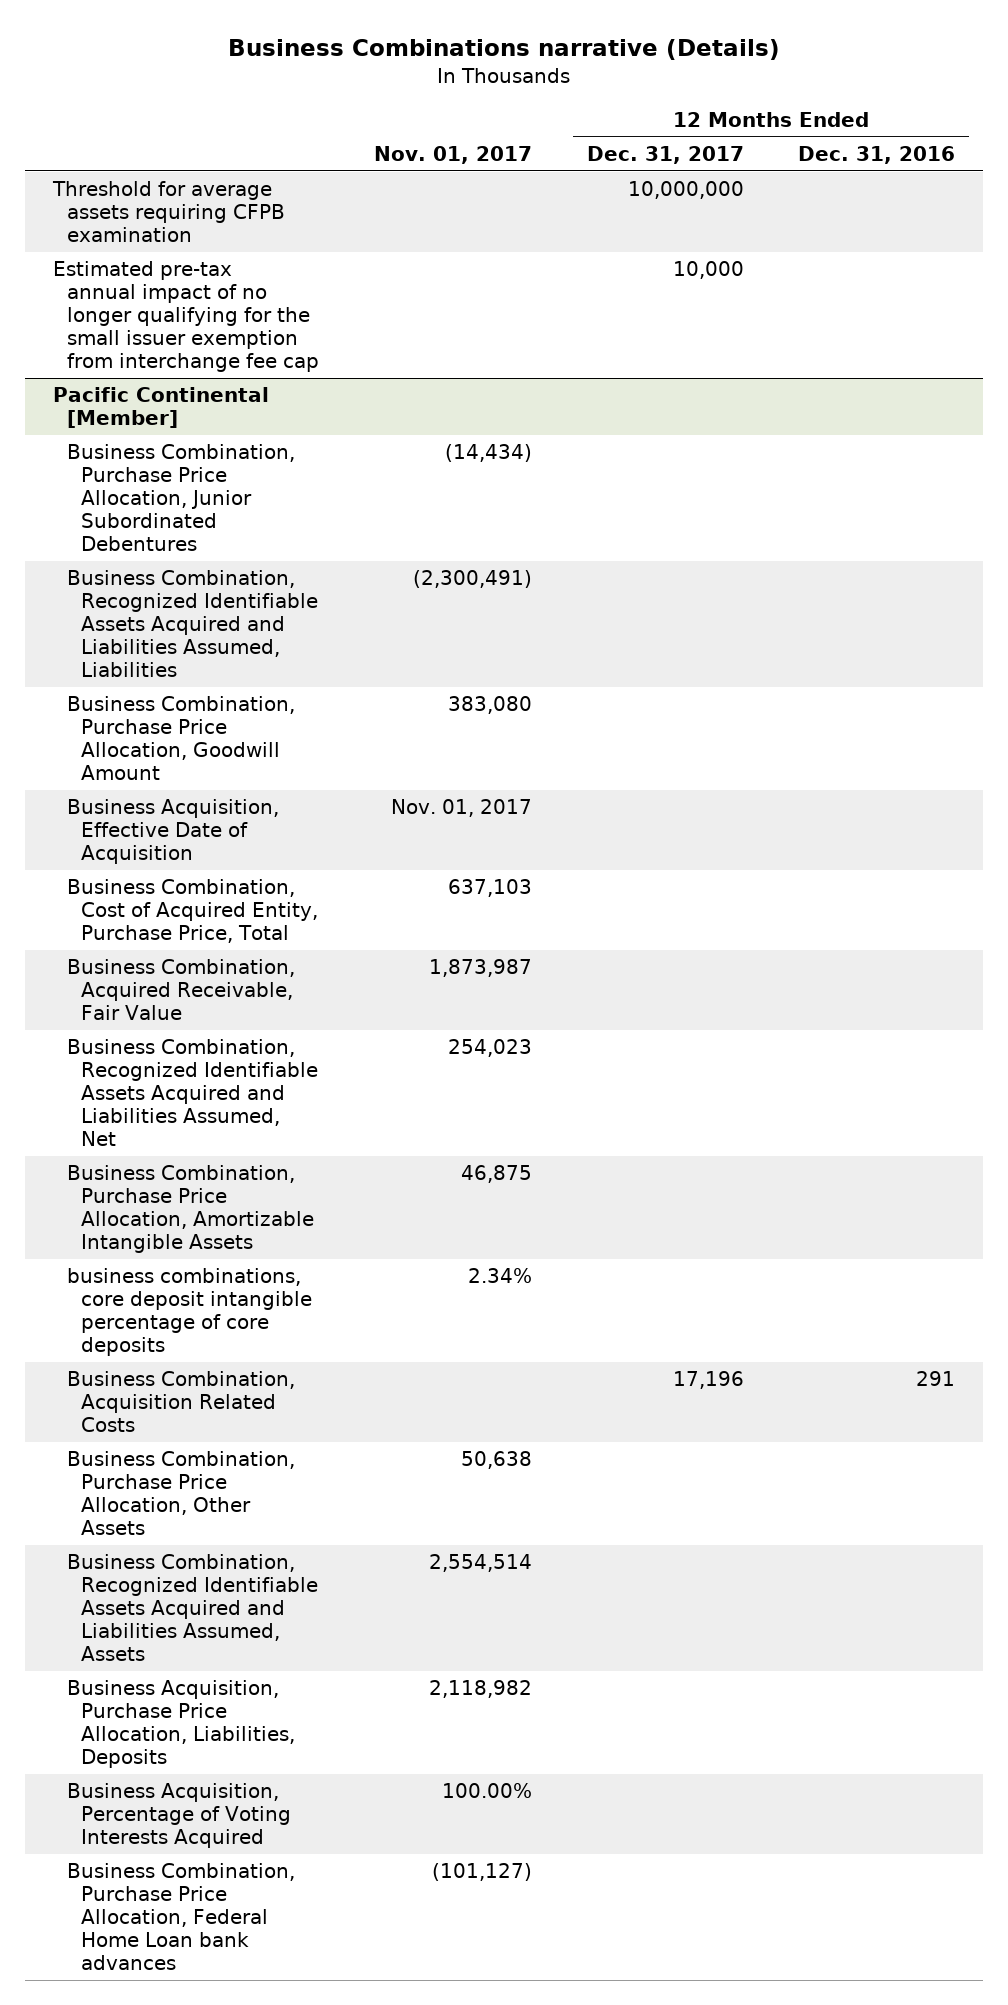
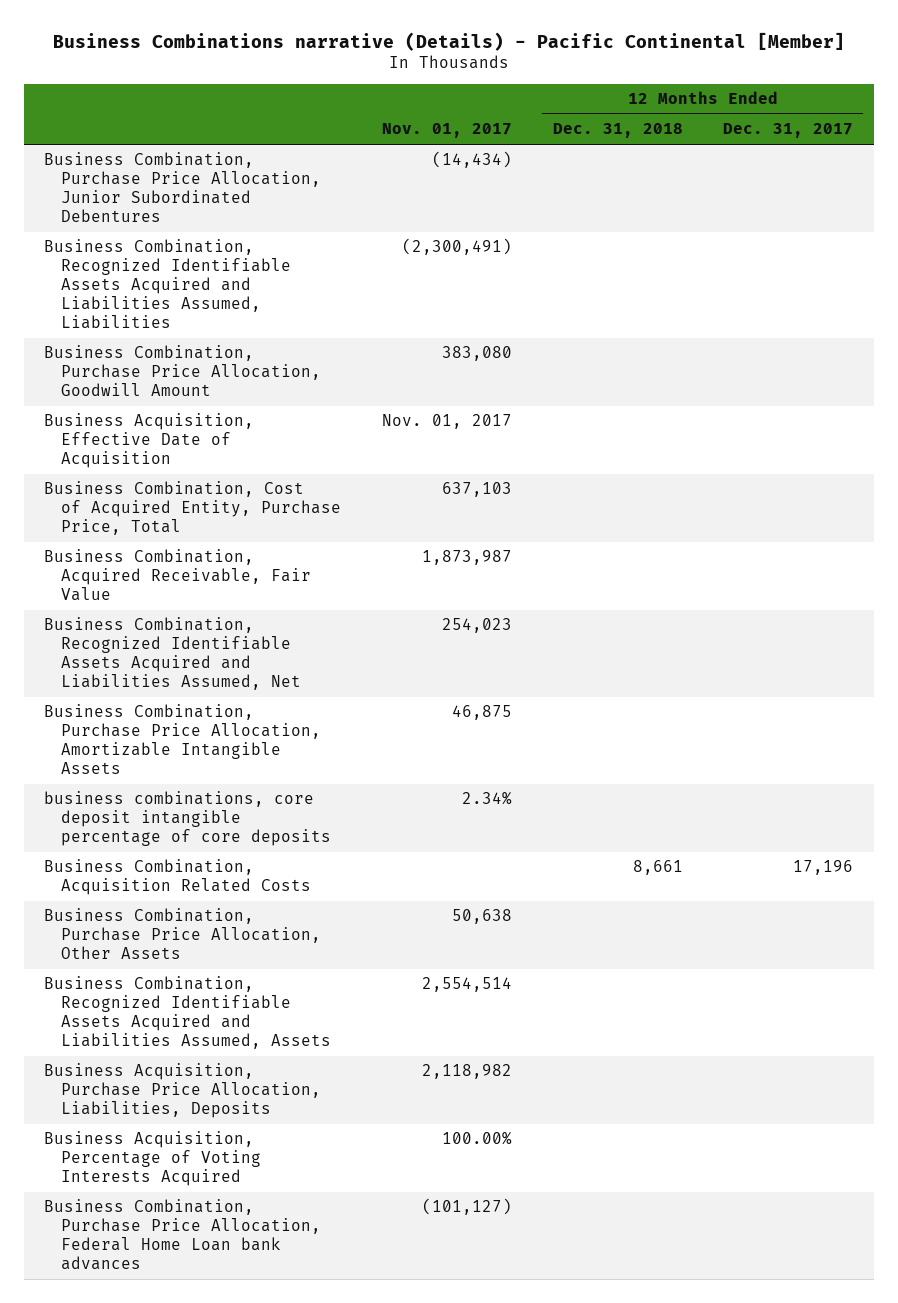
[228,38,781,60] Business Combinations narrative (Details) -> [52,31,845,51] Business Combinations narrative (Details) - Pacific Continental [Member]
[798,145,956,164] Dec. 31, 2016 -> none
none -> [552,123,683,139] Dec. 31, 2018
[51,181,285,243] Threshold for average assets requiring CFPB examination -> none
[52,261,319,373] Estimated pre-tax annual impact of no longer qualifying for the small issuer exemption from interchange fee cap -> none
[52,387,269,429] Pacific Continental [Member] -> none

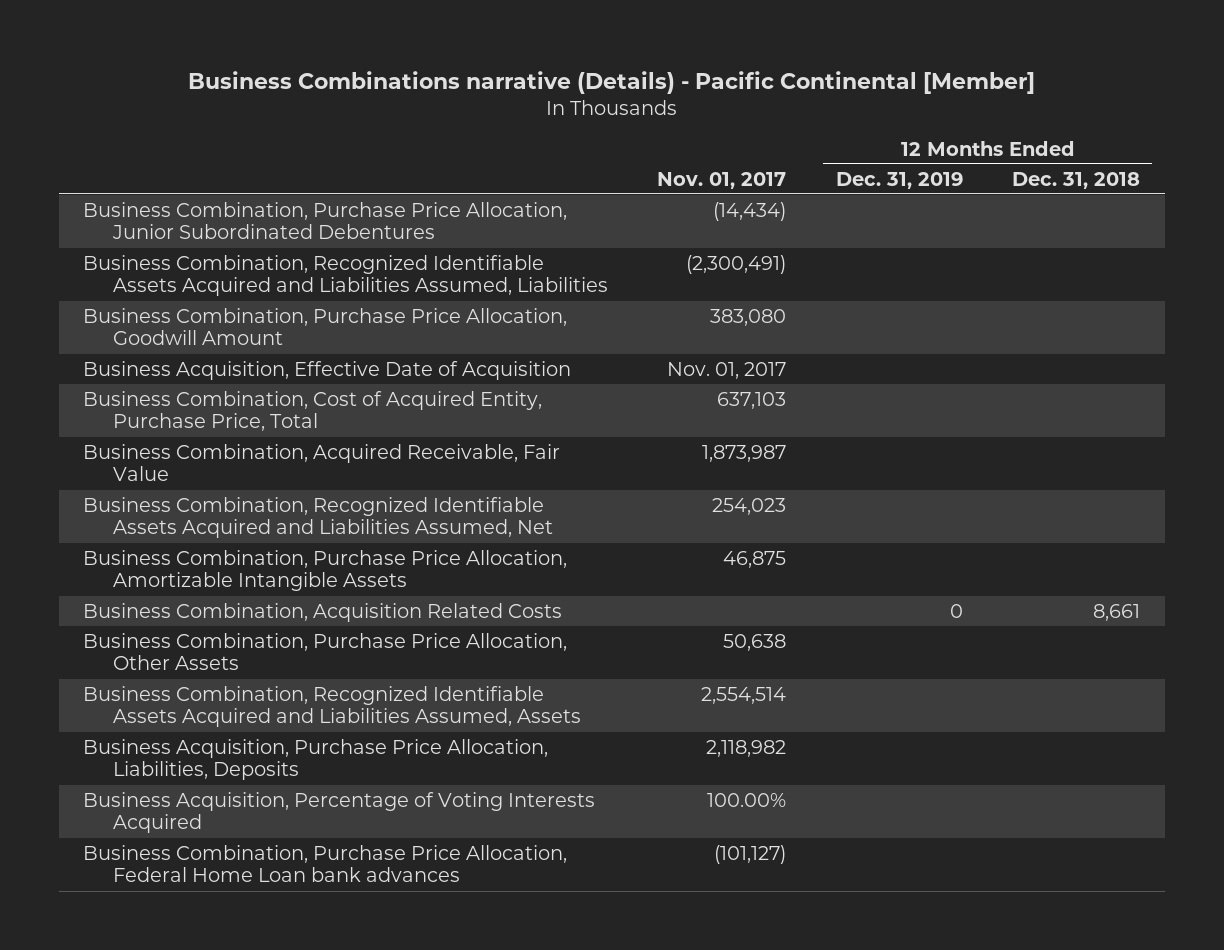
[723,123,854,139] Dec. 31, 2017 -> none
none -> [835,171,963,189] Dec. 31, 2019
[44,791,332,847] business combinations, core deposit intangible percentage of core deposits -> none

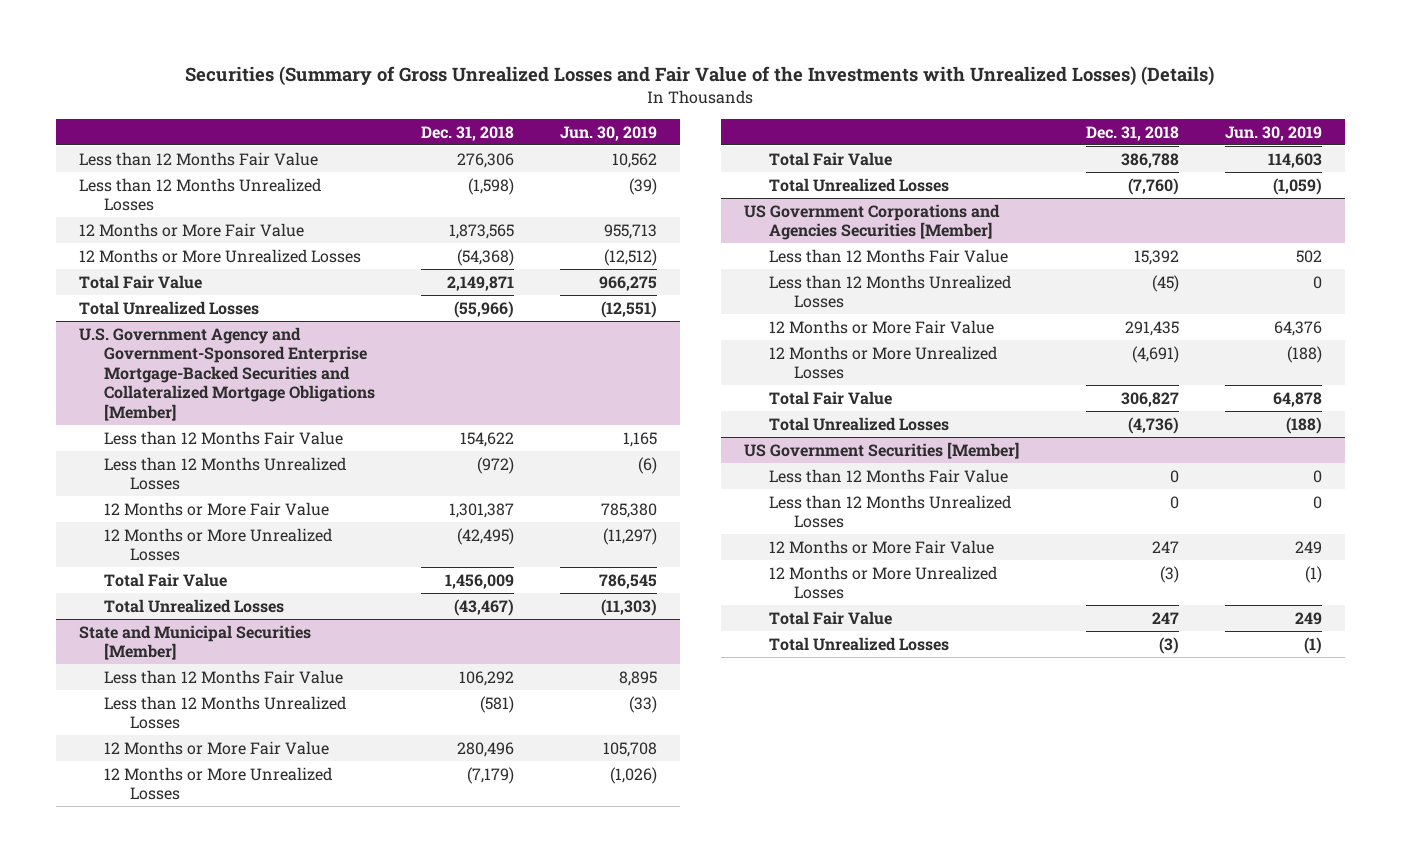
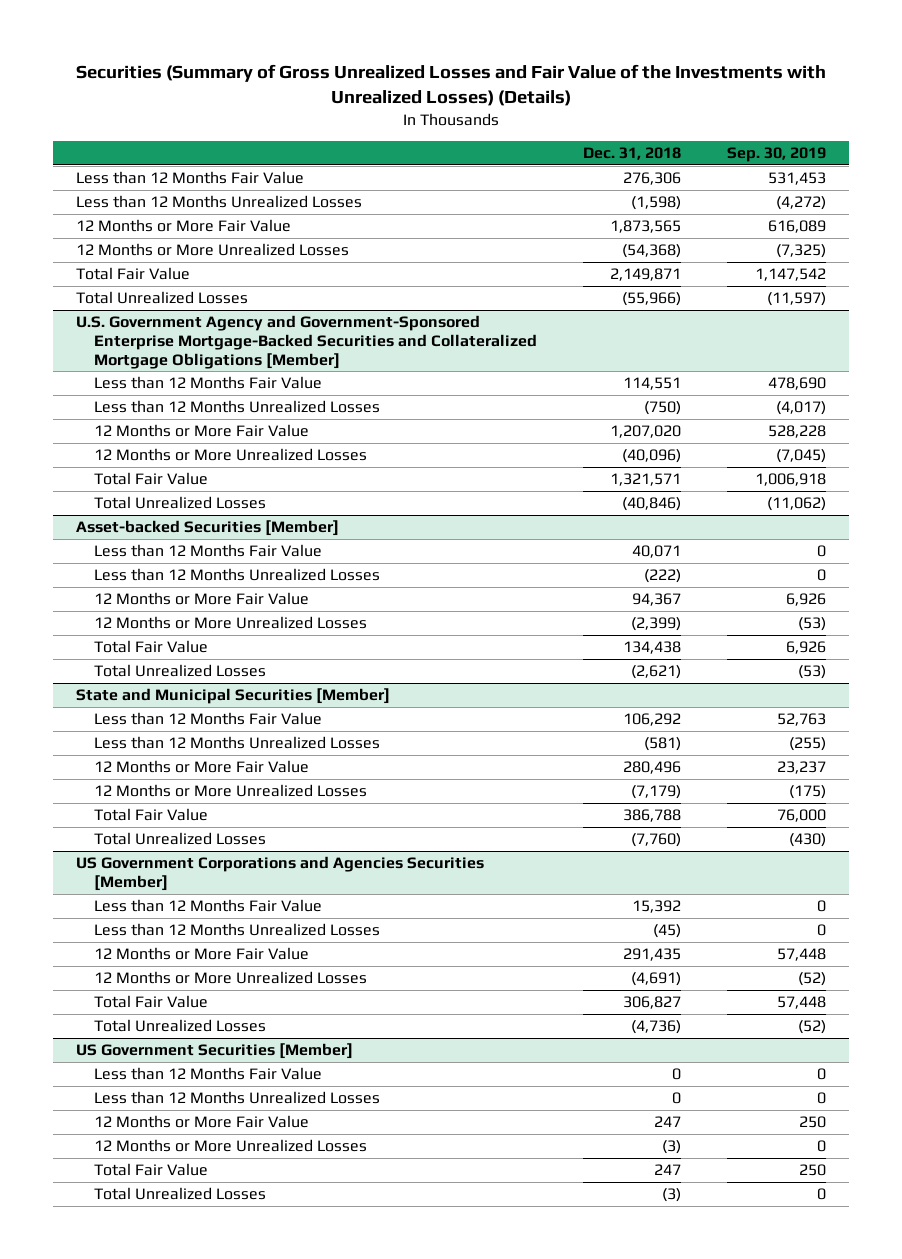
[560,125,658,141] Jun. 30, 2019 -> none
none -> [727,147,827,163] Sep. 30, 2019
[460,431,515,447] 154,622 -> [623,377,682,391] 114,551
[477,456,515,474] (972) -> [644,401,682,416] (750)
[449,502,515,518] 1,301,387 -> [610,425,682,439] 1,207,020
[457,527,515,545] (42,495) -> [622,449,682,464] (40,096)
[445,573,515,589] 1,456,009 -> [610,473,682,487] 1,321,571
[454,598,515,616] (43,467) -> [622,497,682,512] (40,846)
none -> [76,520,340,537] Asset-backed Securities [Member]
none -> [94,544,323,558] Less than 12 Months Fair Value
none -> [94,568,381,582] Less than 12 Months Unrealized Losses
none -> [94,592,310,606] 12 Months or More Fair Value
none -> [94,616,368,630] 12 Months or More Unrealized Losses
none -> [94,640,209,654] Total Fair Value
none -> [94,664,267,678] Total Unrealized Losses

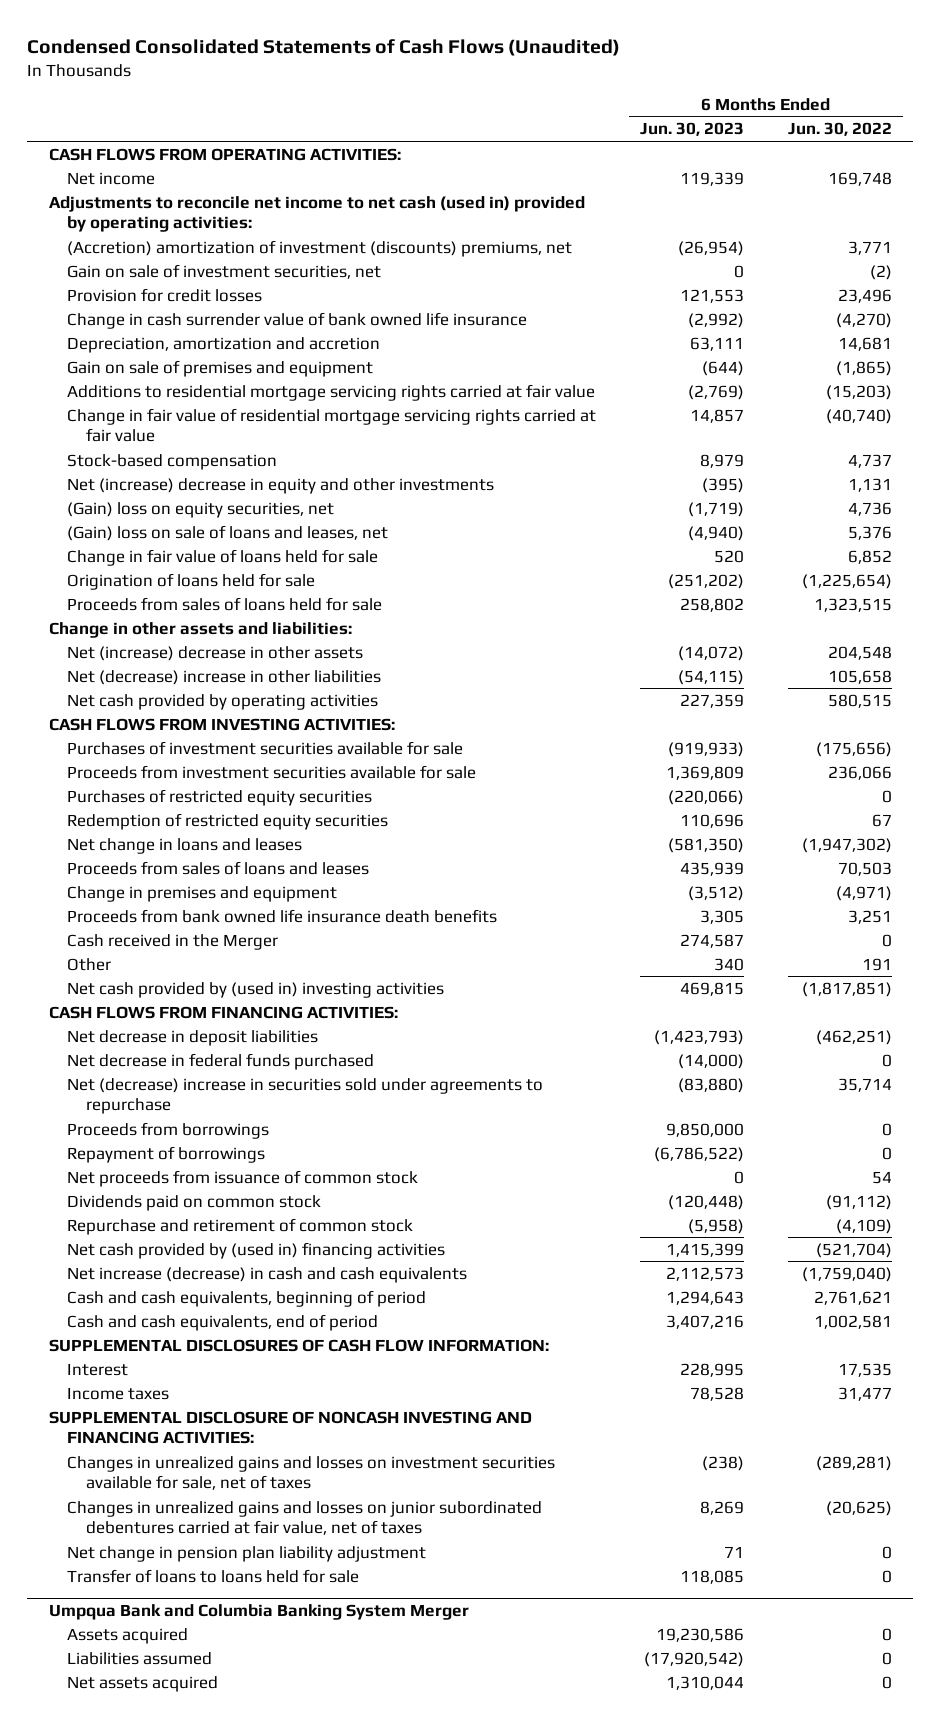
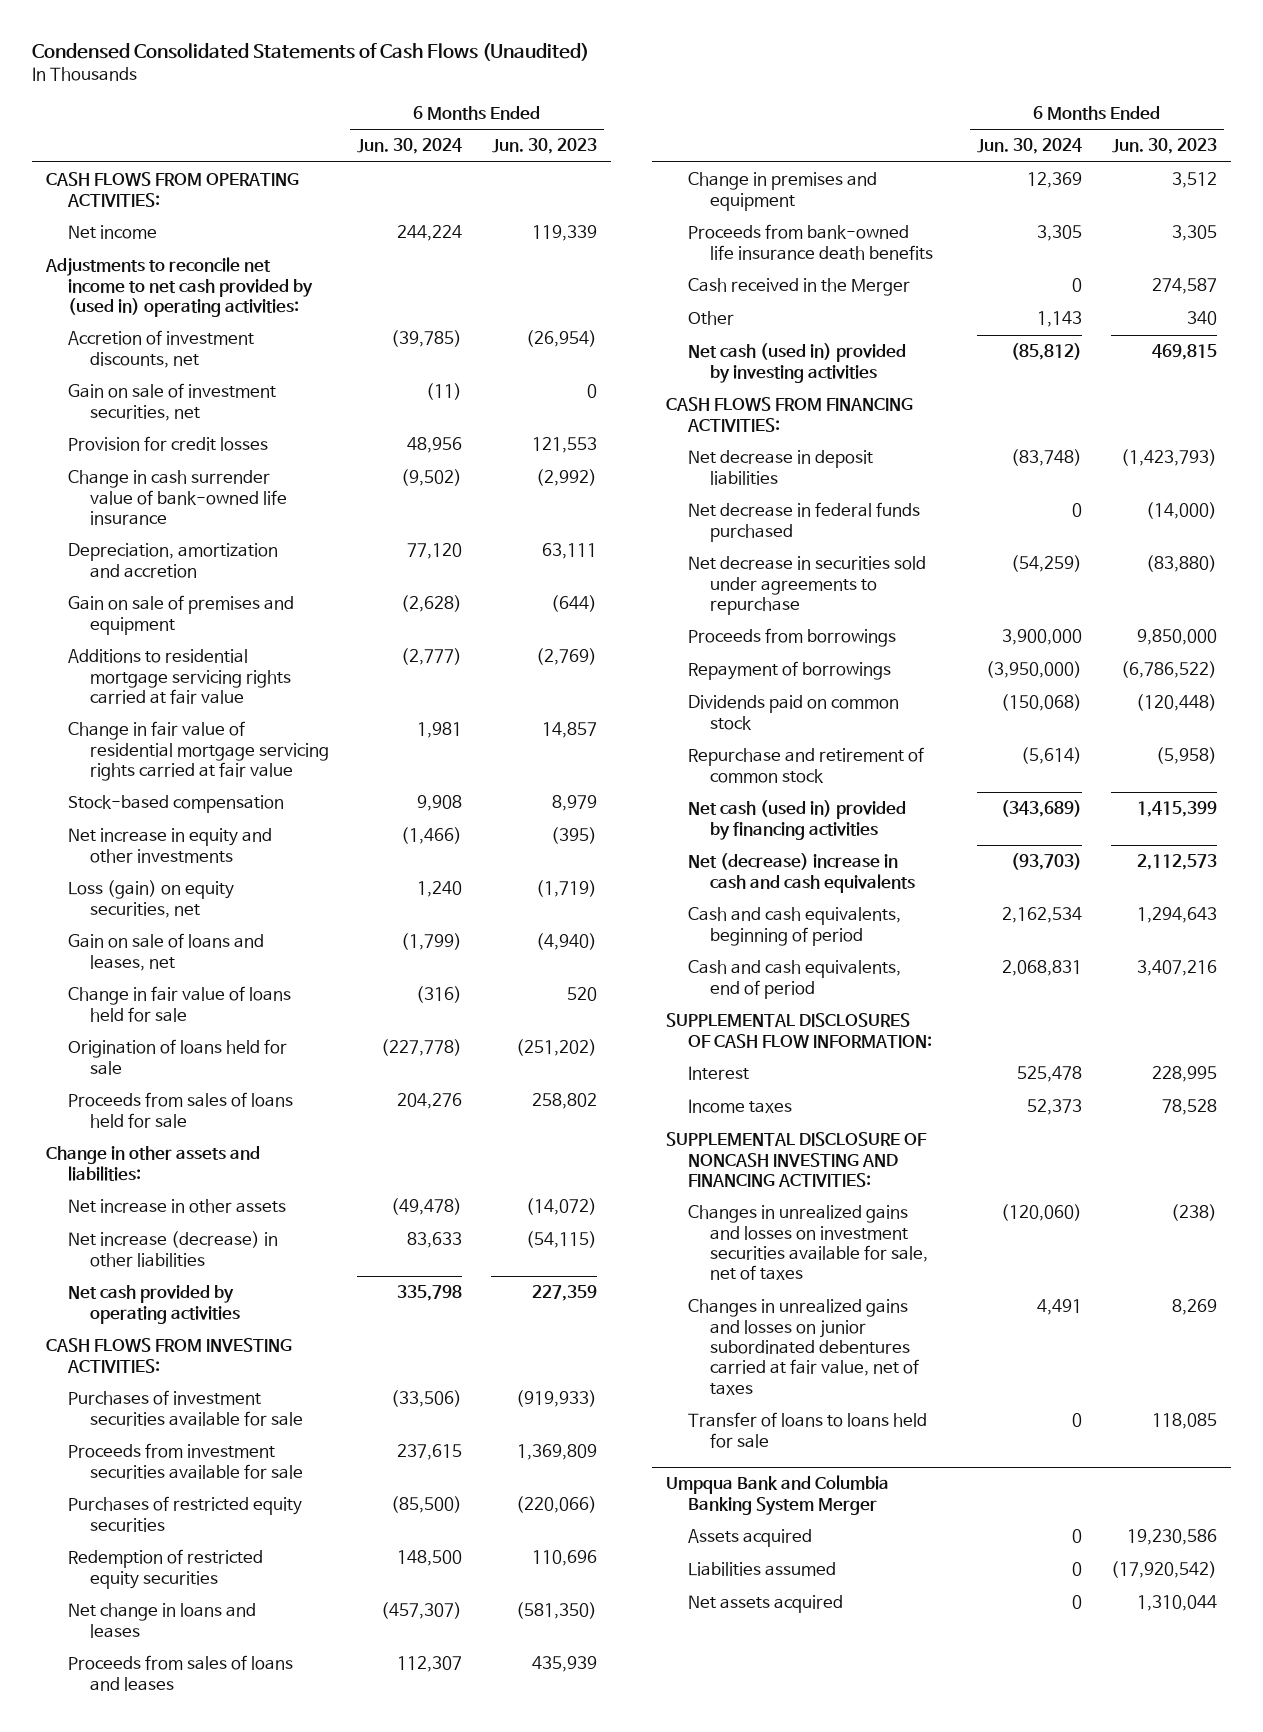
[787,122,892,137] Jun. 30, 2022 -> none
none -> [357,138,463,155] Jun. 30, 2024
[48,195,585,232] Adjustments to reconcile net income to net cash (used in) provided by operating activities: -> [45,257,314,317] Adjustments to reconcile net income to net cash provided by (used in) operating activities:
[67,239,573,257] (Accretion) amortization of investment (discounts) premiums, net -> [68,330,255,368] Accretion of investment discounts, net
[67,311,528,329] Change in cash surrender value of bank owned life insurance -> [68,470,287,525] Change in cash surrender value of bank-owned life insurance
[67,477,495,494] Net (increase) decrease in equity and other investments -> [68,828,273,863] Net increase in equity and other investments
[67,501,335,518] (Gain) loss on equity securities, net -> [68,880,235,918] Loss (gain) on equity securities, net
[67,524,389,541] (Gain) loss on sale of loans and leases, net -> [68,933,265,971] Gain on sale of loans and leases, net
[67,645,364,661] Net (increase) decrease in other assets -> [68,1199,287,1214] Net increase in other assets
[67,669,382,685] Net (decrease) increase in other liabilities -> [68,1231,279,1267] Net increase (decrease) in other liabilities
[687,885,744,901] (3,512) -> [1171,172,1217,189] 3,512
[67,908,498,923] Proceeds from bank owned life insurance death benefits -> [688,224,933,260] Proceeds from bank-owned life insurance death benefits
[67,981,445,998] Net cash provided by (used in) investing activities -> [688,343,907,383] Net cash (used in) provided by investing activities
[67,1077,544,1114] Net (decrease) increase in securities sold under agreements to repurchase -> [688,556,927,615] Net decrease in securities sold under agreements to repurchase
[67,1169,419,1187] Net proceeds from issuance of common stock -> none
[67,1241,446,1259] Net cash provided by (used in) financing activities -> [688,800,907,840] Net cash (used in) provided by financing activities
[67,1266,468,1283] Net increase (decrease) in cash and cash equivalents -> [688,853,915,893] Net (decrease) increase in cash and cash equivalents
[67,1545,427,1562] Net change in pension plan liability adjustment -> none

